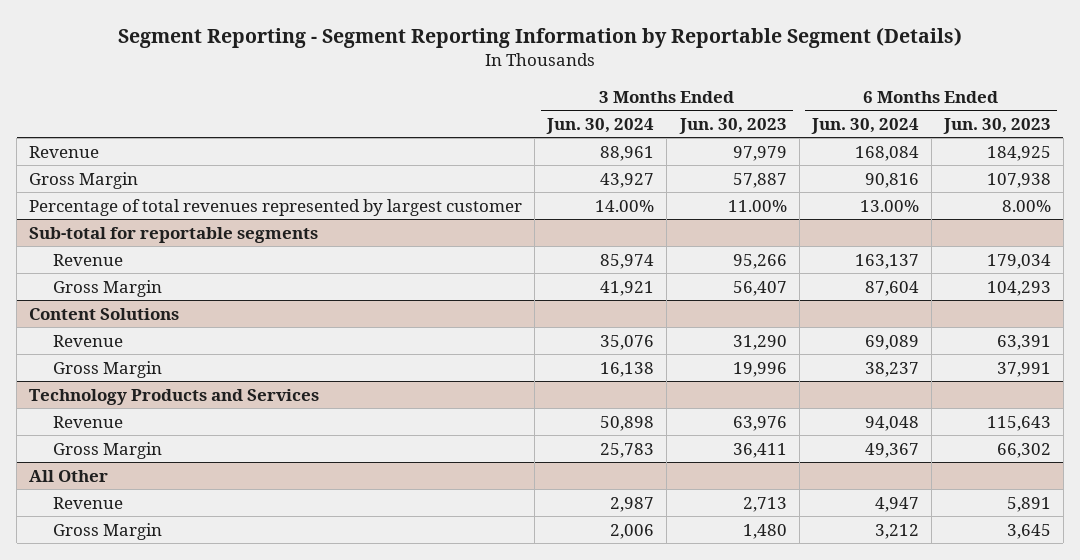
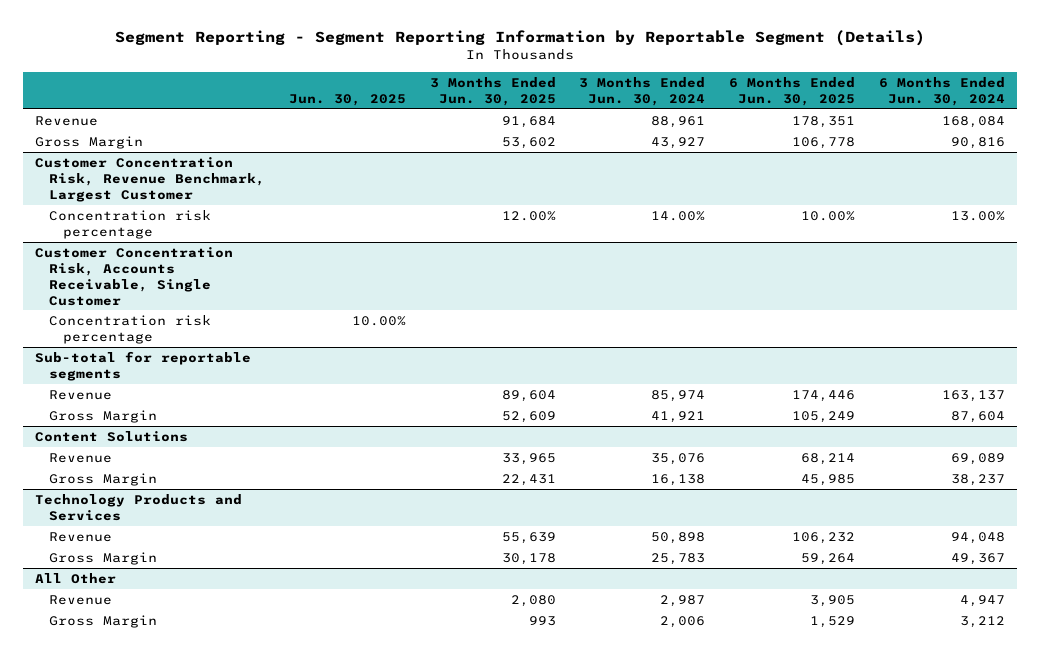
[678,117,787,134] Jun. 30, 2023 -> none
[942,117,1051,134] Jun. 30, 2023 -> none
none -> [288,93,406,106] Jun. 30, 2025
none -> [429,76,556,106] 3 Months Ended Jun. 30, 2025
none -> [729,76,856,106] 6 Months Ended Jun. 30, 2025
none -> [34,156,265,202] Customer Concentration Risk, Revenue Benchmark, Largest Customer
[29,198,523,216] Percentage of total revenues represented by largest customer -> [48,209,211,239] Concentration risk percentage
none -> [34,246,233,306] Customer Concentration Risk, Accounts Receivable, Single Customer
none -> [48,314,211,344] Concentration risk percentage

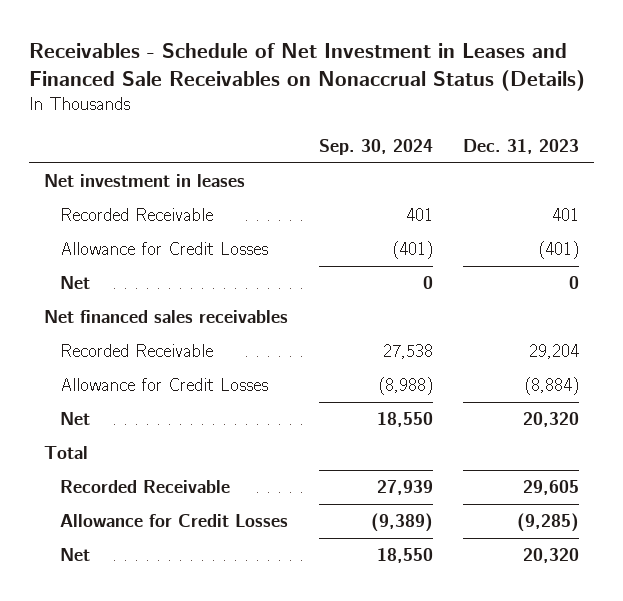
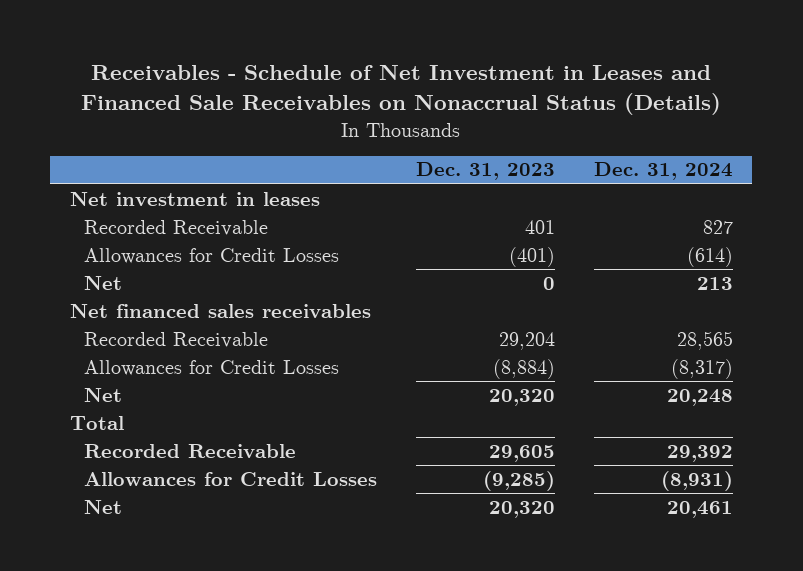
[318,138,433,155] Sep. 30, 2024 -> none
none -> [593,162,733,181] Dec. 31, 2024
[59,242,268,256] Allowance for Credit Losses -> [83,247,339,264] Allowances for Credit Losses
[59,378,268,392] Allowance for Credit Losses -> [83,359,339,376] Allowances for Credit Losses
[59,514,288,528] Allowance for Credit Losses -> [83,471,377,486] Allowances for Credit Losses

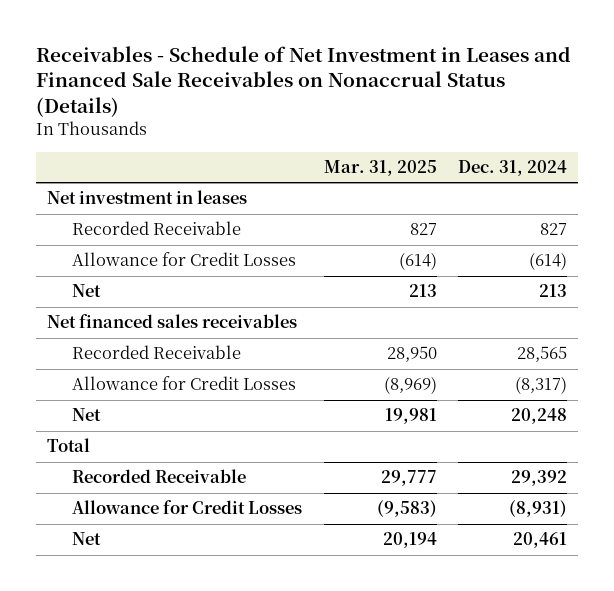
[415,162,555,181] Dec. 31, 2023 -> none
none -> [323,159,437,176] Mar. 31, 2025
[83,247,339,264] Allowances for Credit Losses -> [72,252,297,267] Allowance for Credit Losses
[83,359,339,376] Allowances for Credit Losses -> [72,376,297,391] Allowance for Credit Losses
[83,471,377,486] Allowances for Credit Losses -> [72,500,303,515] Allowance for Credit Losses

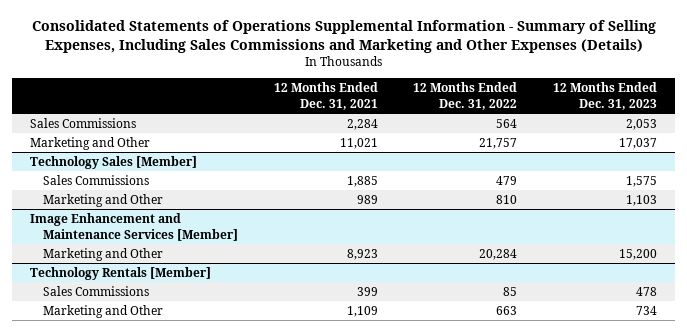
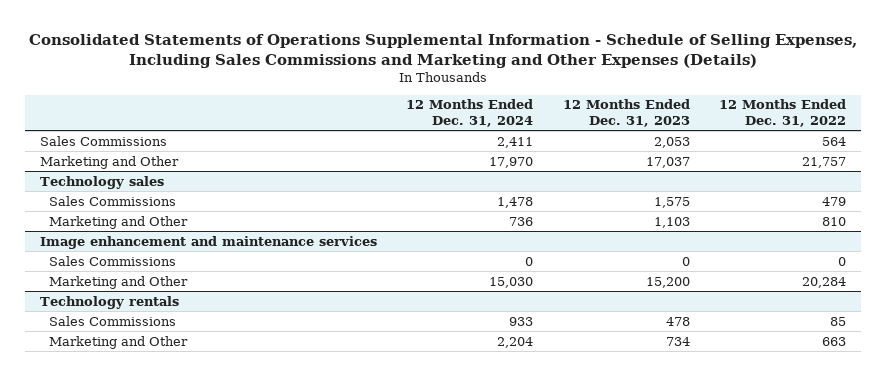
[31,20,656,53] Consolidated Statements of Operations Supplemental Information - Summary of Selling Expenses, Including Sales Commissions and Marketing and Other Expenses (Details) -> [28,33,857,68] Consolidated Statements of Operations Supplemental Information - Schedule of Selling Expenses, Including Sales Commissions and Marketing and Other Expenses (Details)
[273,82,378,111] 12 Months Ended Dec. 31, 2021 -> none
none -> [406,99,534,127] 12 Months Ended Dec. 31, 2024
[30,156,198,170] Technology Sales [Member] -> [39,175,164,189] Technology sales
[30,213,239,241] Image Enhancement and Maintenance Services [Member] -> [39,235,377,249] Image enhancement and maintenance services
none -> [48,255,176,266] Sales Commissions
[30,267,212,281] Technology Rentals [Member] -> [39,295,179,309] Technology rentals

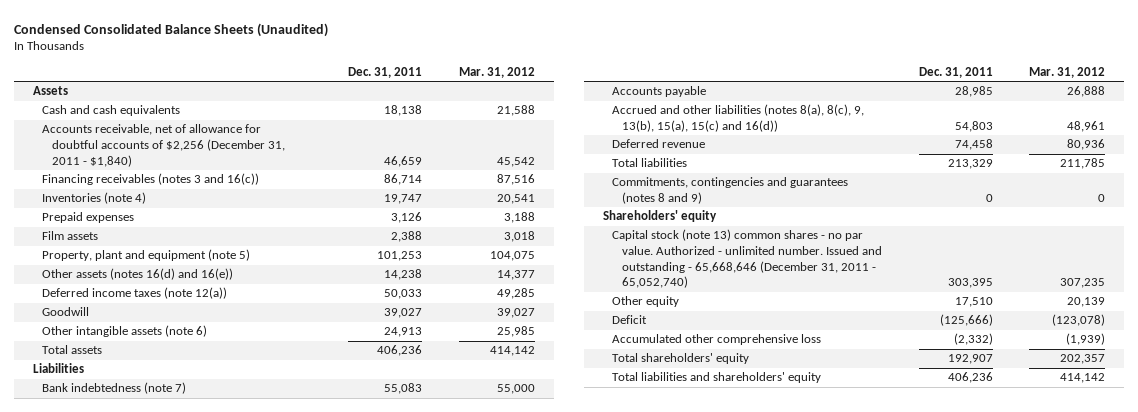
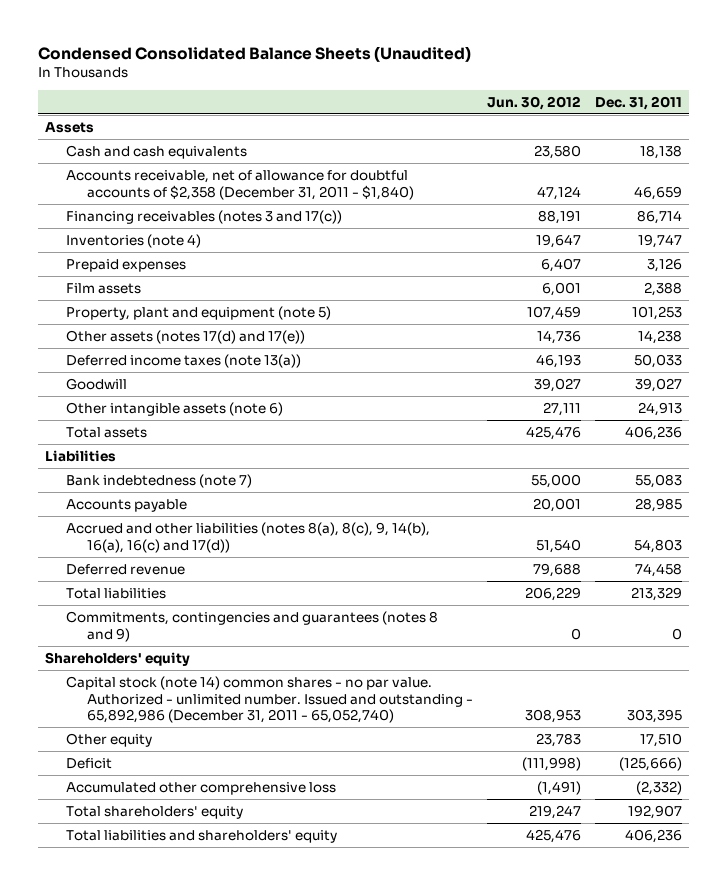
[459,66,536,78] Mar. 31, 2012 -> none
none -> [486,95,581,110] Jun. 30, 2012
[42,124,285,167] Accounts receivable, net of allowance for doubtful accounts of $2,256 (December 31, 2011 - $1,840) -> [65,169,414,200] Accounts receivable, net of allowance for doubtful accounts of $2,358 (December 31, 2011 - $1,840)
[42,173,260,186] Financing receivables (notes 3 and 16(c)) -> [65,209,342,224] Financing receivables (notes 3 and 17(c))
[42,268,234,281] Other assets (notes 16(d) and 16(e)) -> [65,329,305,344] Other assets (notes 17(d) and 17(e))
[42,287,228,300] Deferred income taxes (note 12(a)) -> [65,353,301,368] Deferred income taxes (note 13(a))
[612,104,865,133] Accrued and other liabilities (notes 8(a), 8(c), 9, 13(b), 15(a), 15(c) and 16(d)) -> [65,521,430,553] Accrued and other liabilities (notes 8(a), 8(c), 9, 14(b), 16(a), 16(c) and 17(d))
[612,229,882,289] Capital stock (note 13) common shares - no par value. Authorized - unlimited number. Issued and outstanding - 65,668,646 (December 31, 2011 - 65,052,740) -> [65,675,473,724] Capital stock (note 14) common shares - no par value. Authorized - unlimited number. Issued and outstanding - 65,892,986 (December 31, 2011 - 65,052,740)

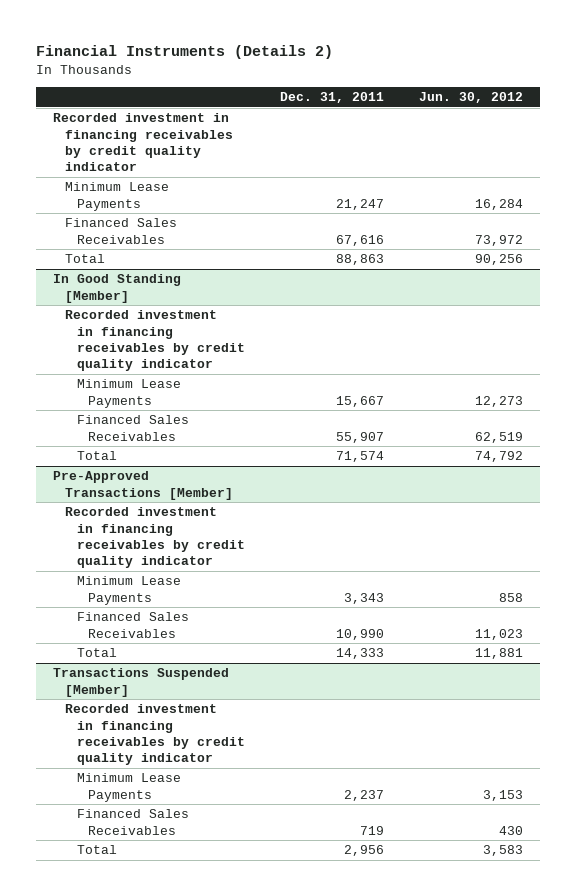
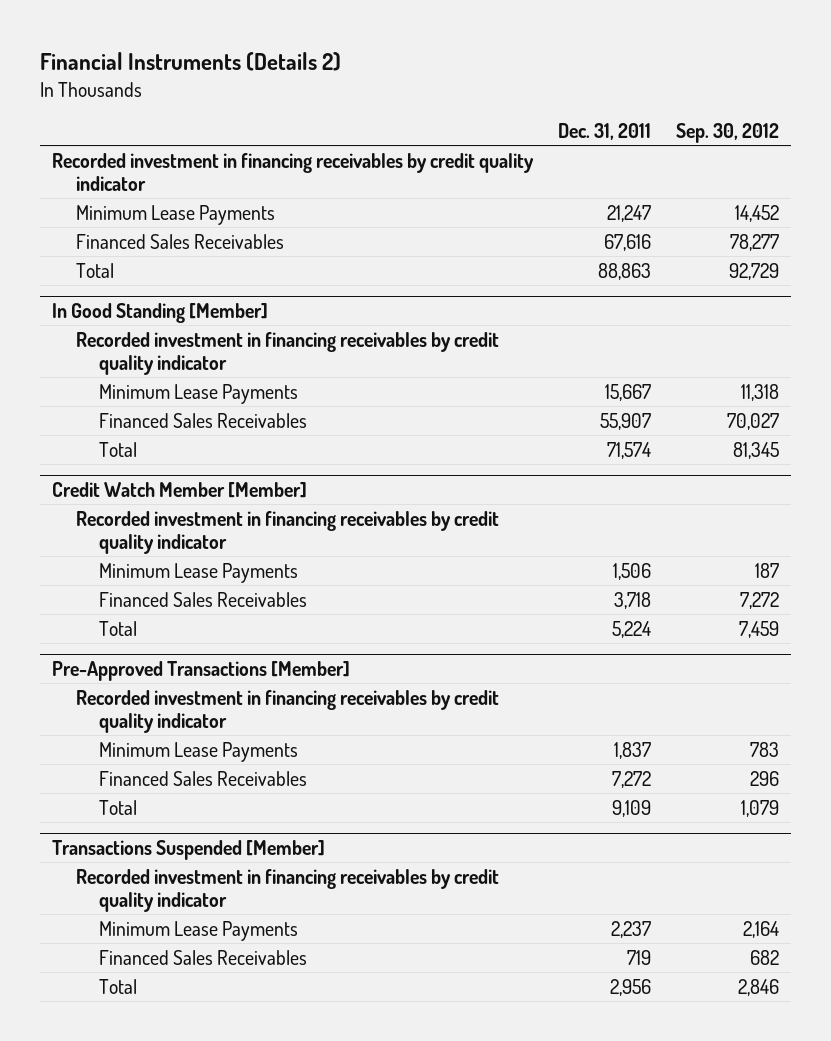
[418,92,523,104] Jun. 30, 2012 -> none
none -> [675,122,779,143] Sep. 30, 2012
none -> [52,482,308,499] Credit Watch Member [Member]
none -> [75,510,499,554] Recorded investment in financing receivables by credit quality indicator
none -> [99,562,299,583] Minimum Lease Payments
none -> [99,591,308,607] Financed Sales Receivables
none -> [99,620,138,636] Total
[343,592,384,604] 3,343 -> [613,741,651,759] 1,837
[335,628,384,640] 10,990 -> [611,770,651,788] 7,272
[335,648,384,660] 14,333 -> [611,799,651,817] 9,109

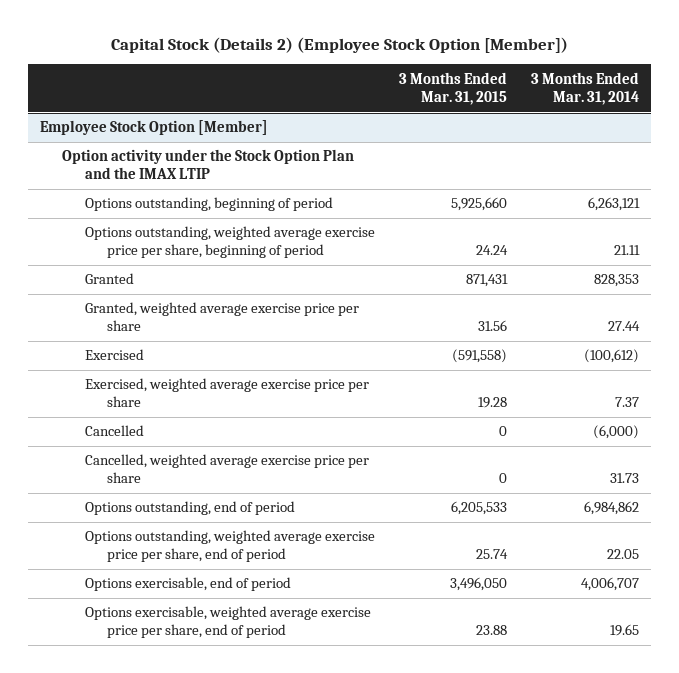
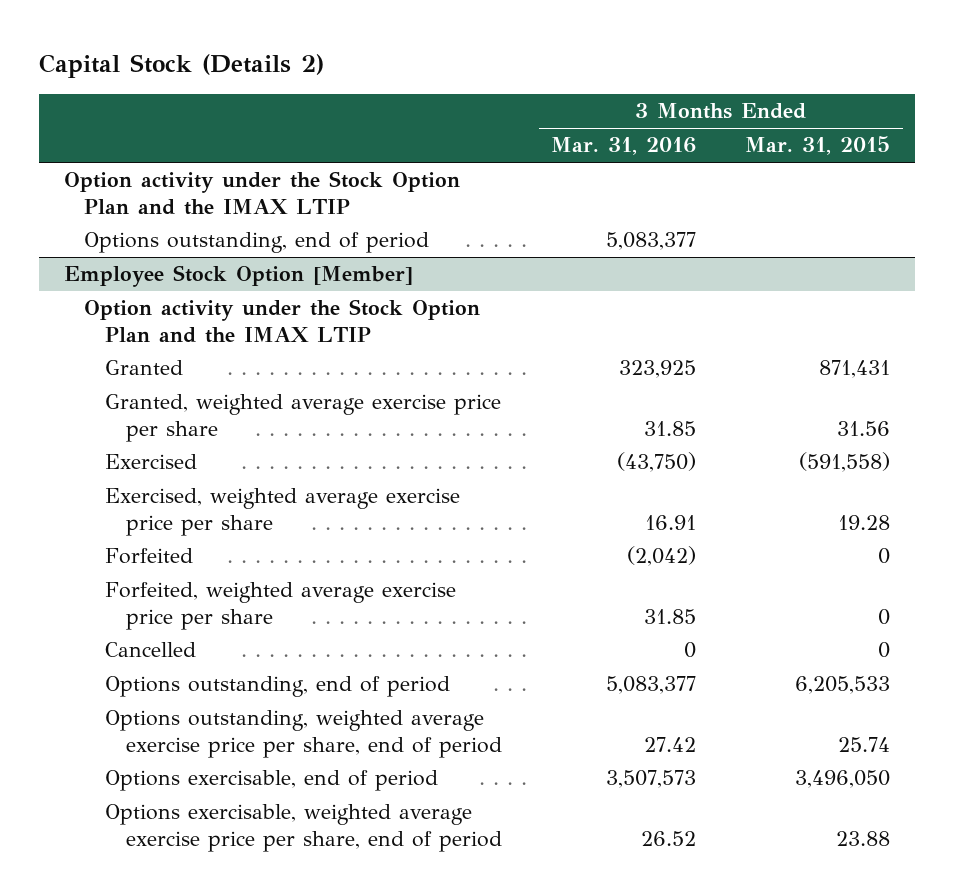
[110,37,568,54] Capital Stock (Details 2) (Employee Stock Option [Member]) -> [39,54,325,79] Capital Stock (Details 2)
[531,71,640,105] 3 Months Ended Mar. 31, 2014 -> none
none -> [551,137,697,156] Mar. 31, 2016
none -> [63,171,460,215] Option activity under the Stock Option Plan and the IMAX LTIP
none -> [84,232,430,254] Options outstanding, end of period
[84,197,333,212] Options outstanding, beginning of period -> none
[84,226,375,259] Options outstanding, weighted average exercise price per share, beginning of period -> none
none -> [105,548,194,565] Forfeited
none -> [105,582,457,630] Forfeited, weighted average exercise price per share
[84,454,369,484] Cancelled, weighted average exercise price per share -> none

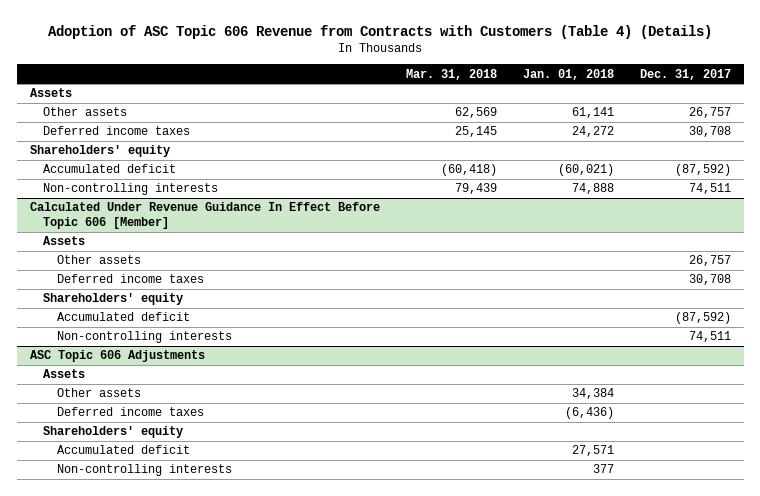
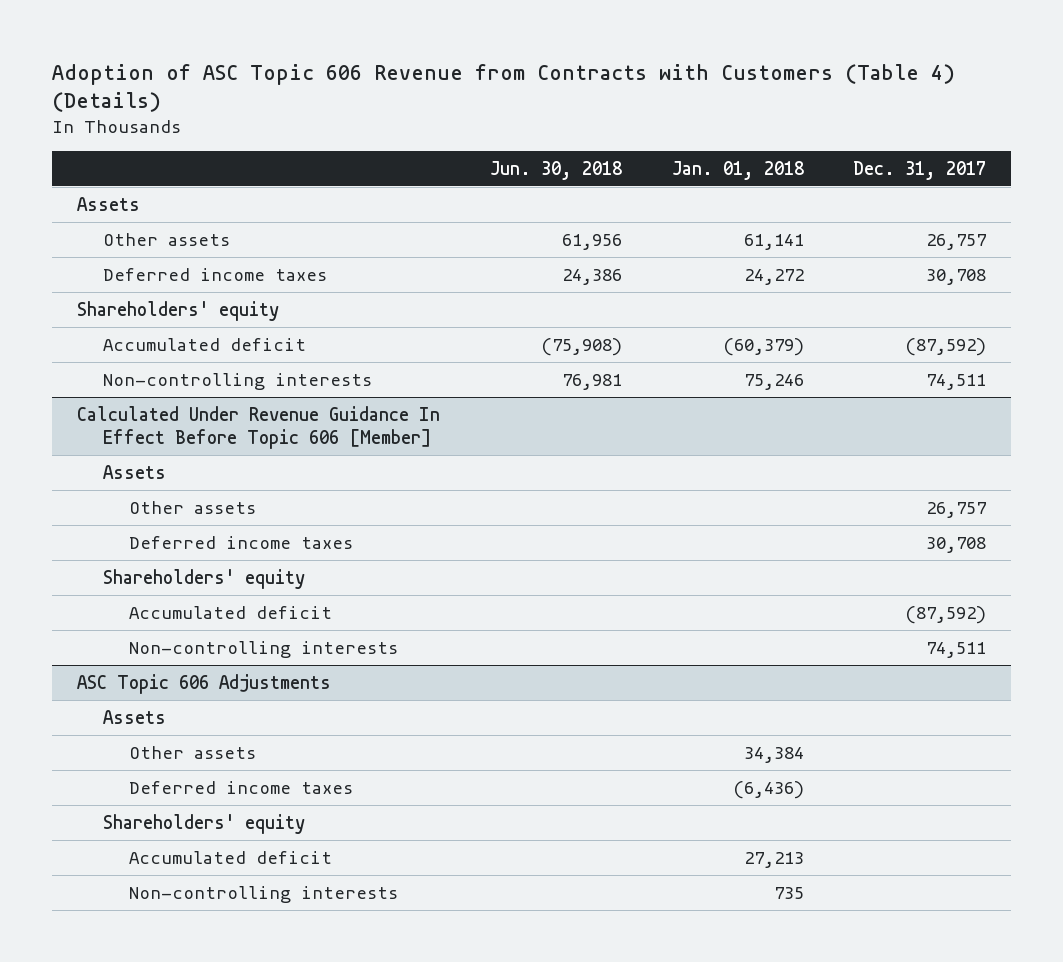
[405,68,497,80] Mar. 31, 2018 -> none
none -> [489,160,622,180] Jun. 30, 2018
[557,164,614,177] (60,021) -> [722,337,804,356] (60,379)
[571,183,614,195] 74,888 -> [743,373,804,390] 75,246
[571,445,614,457] 27,571 -> [743,851,804,868] 27,213
[592,464,614,474] 377 -> [773,886,804,899] 735

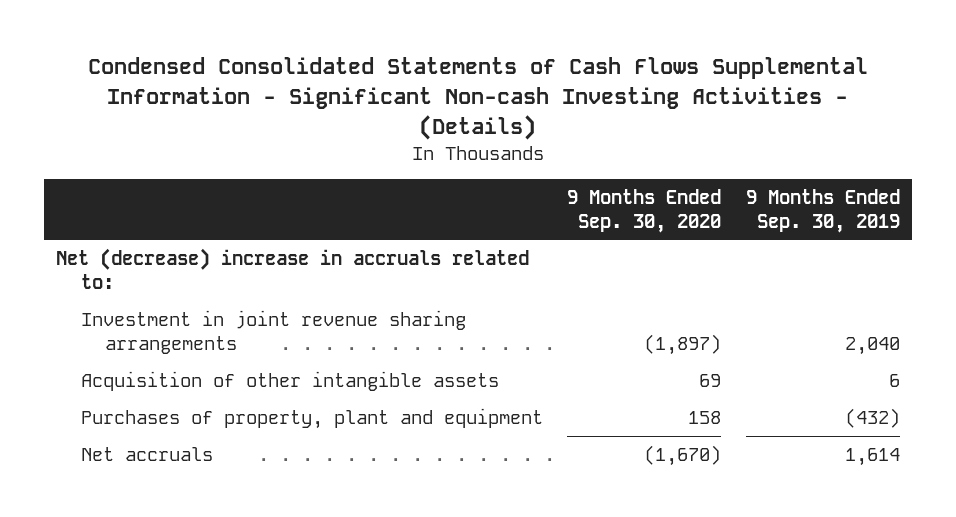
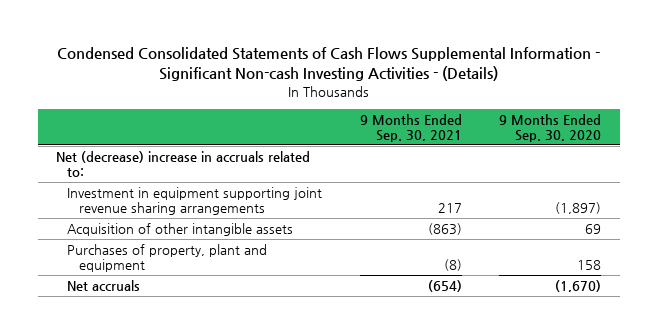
[745,188,900,233] 9 Months Ended Sep. 30, 2019 -> none
none -> [359,113,462,143] 9 Months Ended Sep. 30, 2021
[80,309,466,355] Investment in joint revenue sharing arrangements -> [67,186,323,216] Investment in equipment supporting joint revenue sharing arrangements

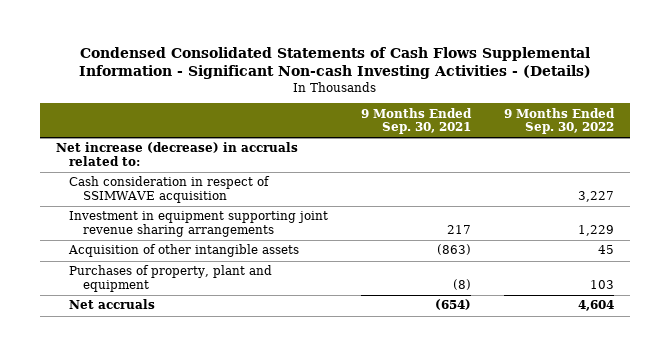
[499,113,602,143] 9 Months Ended Sep. 30, 2020 -> none
none -> [504,107,616,135] 9 Months Ended Sep. 30, 2022
[56,150,311,178] Net (decrease) increase in accruals related to: -> [56,142,299,166] Net increase (decrease) in accruals related to:
none -> [69,176,271,203] Cash consideration in respect of SSIMWAVE acquisition

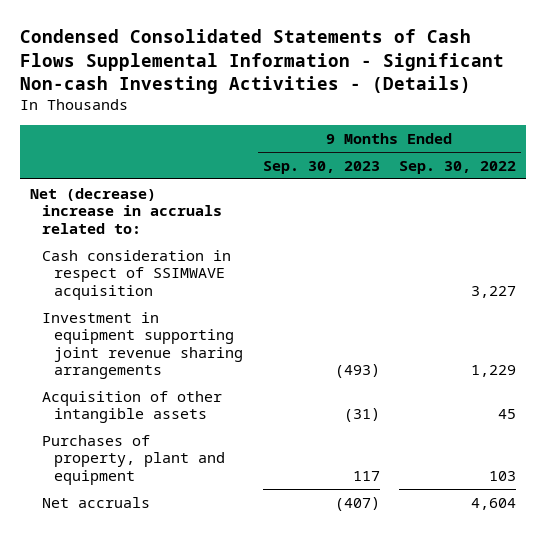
[361,107,473,135] 9 Months Ended Sep. 30, 2021 -> none
none -> [262,160,380,174] Sep. 30, 2023
[56,142,299,166] Net increase (decrease) in accruals related to: -> [29,187,222,234] Net (decrease) increase in accruals related to:

